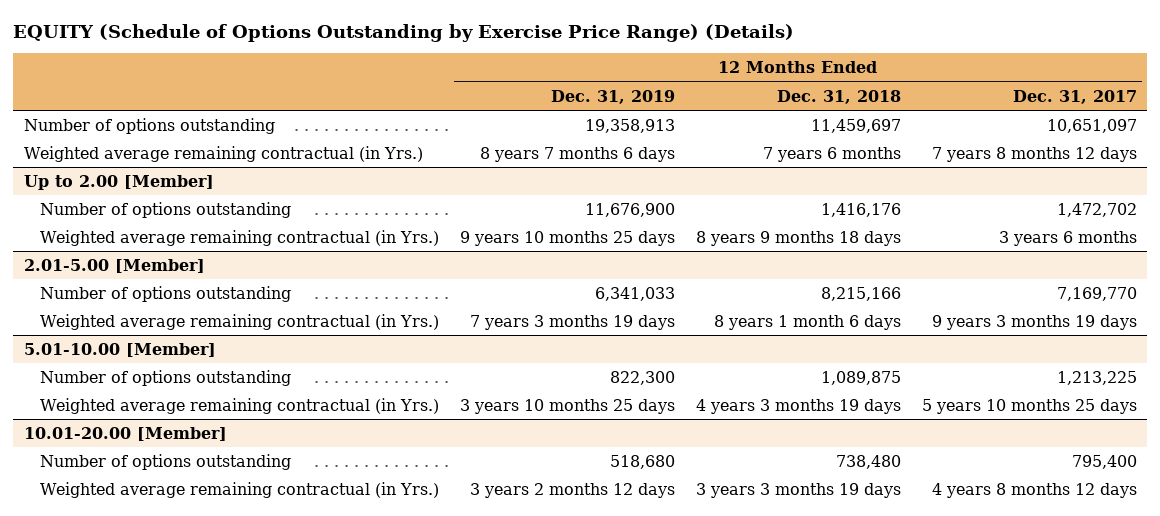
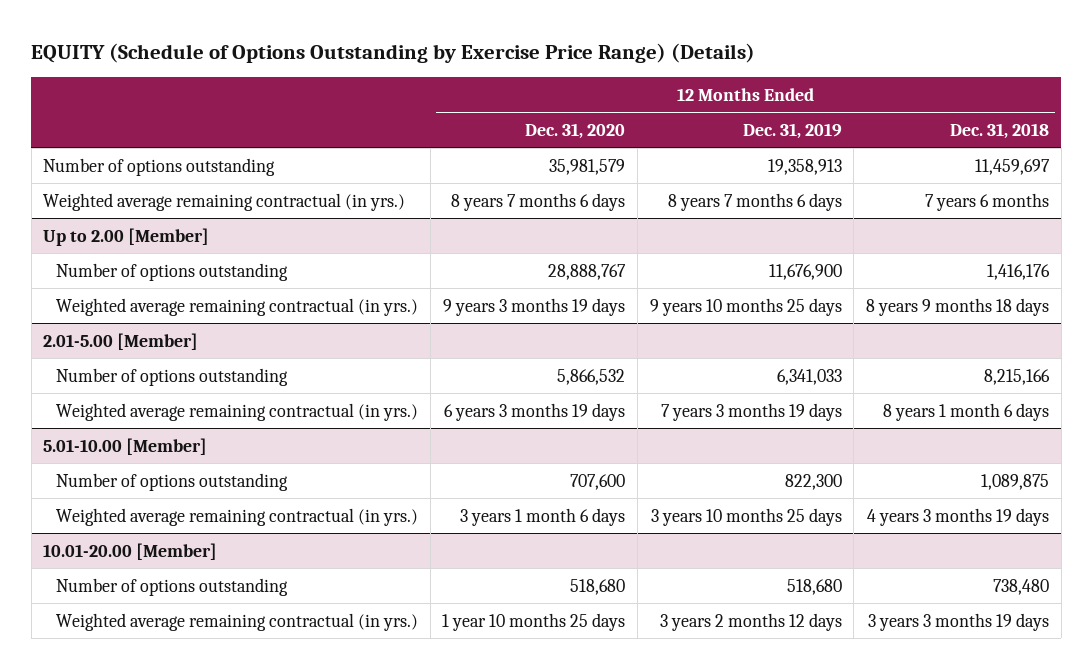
[1012,89,1137,104] Dec. 31, 2017 -> none
none -> [525,122,626,139] Dec. 31, 2020
[23,145,423,162] Weighted average remaining contractual (in Yrs.) -> [43,192,406,211] Weighted average remaining contractual (in yrs.)
[39,229,439,246] Weighted average remaining contractual (in Yrs.) -> [55,297,418,316] Weighted average remaining contractual (in yrs.)
[39,313,439,330] Weighted average remaining contractual (in Yrs.) -> [55,402,418,421] Weighted average remaining contractual (in yrs.)
[39,397,439,414] Weighted average remaining contractual (in Yrs.) -> [55,507,418,526] Weighted average remaining contractual (in yrs.)
[39,481,439,498] Weighted average remaining contractual (in Yrs.) -> [55,612,418,631] Weighted average remaining contractual (in yrs.)

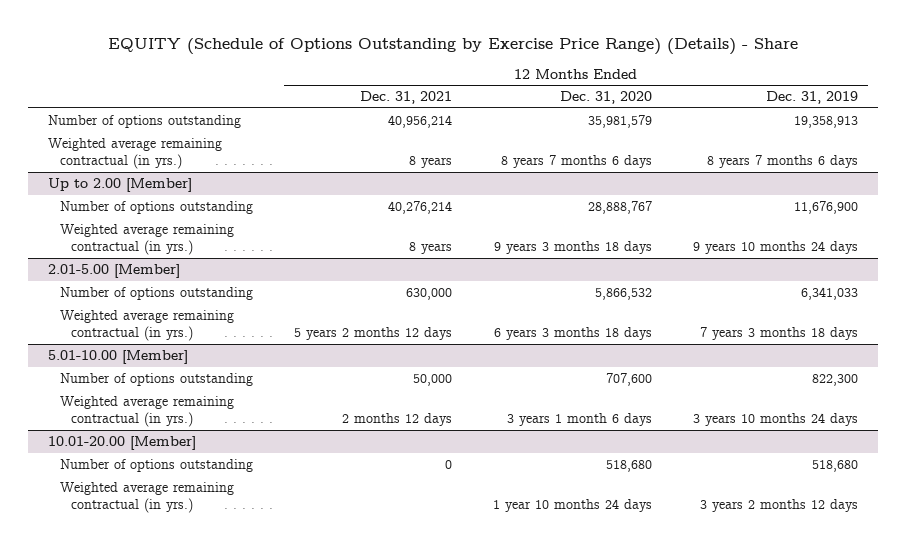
[31,43,756,64] EQUITY (Schedule of Options Outstanding by Exercise Price Range) (Details) -> [107,37,798,55] EQUITY (Schedule of Options Outstanding by Exercise Price Range) (Details) - Share
[949,122,1049,139] Dec. 31, 2018 -> none
none -> [359,91,452,105] Dec. 31, 2021
[443,297,626,316] 9 years 3 months 19 days -> [493,241,652,255] 9 years 3 months 18 days
[649,297,842,316] 9 years 10 months 25 days -> [692,241,858,255] 9 years 10 months 24 days
[444,402,626,421] 6 years 3 months 19 days -> [493,327,652,341] 6 years 3 months 18 days
[660,402,842,421] 7 years 3 months 19 days -> [699,327,858,341] 7 years 3 months 18 days
[650,507,842,526] 3 years 10 months 25 days -> [692,413,858,427] 3 years 10 months 24 days
[442,612,626,631] 1 year 10 months 25 days -> [492,499,652,513] 1 year 10 months 24 days

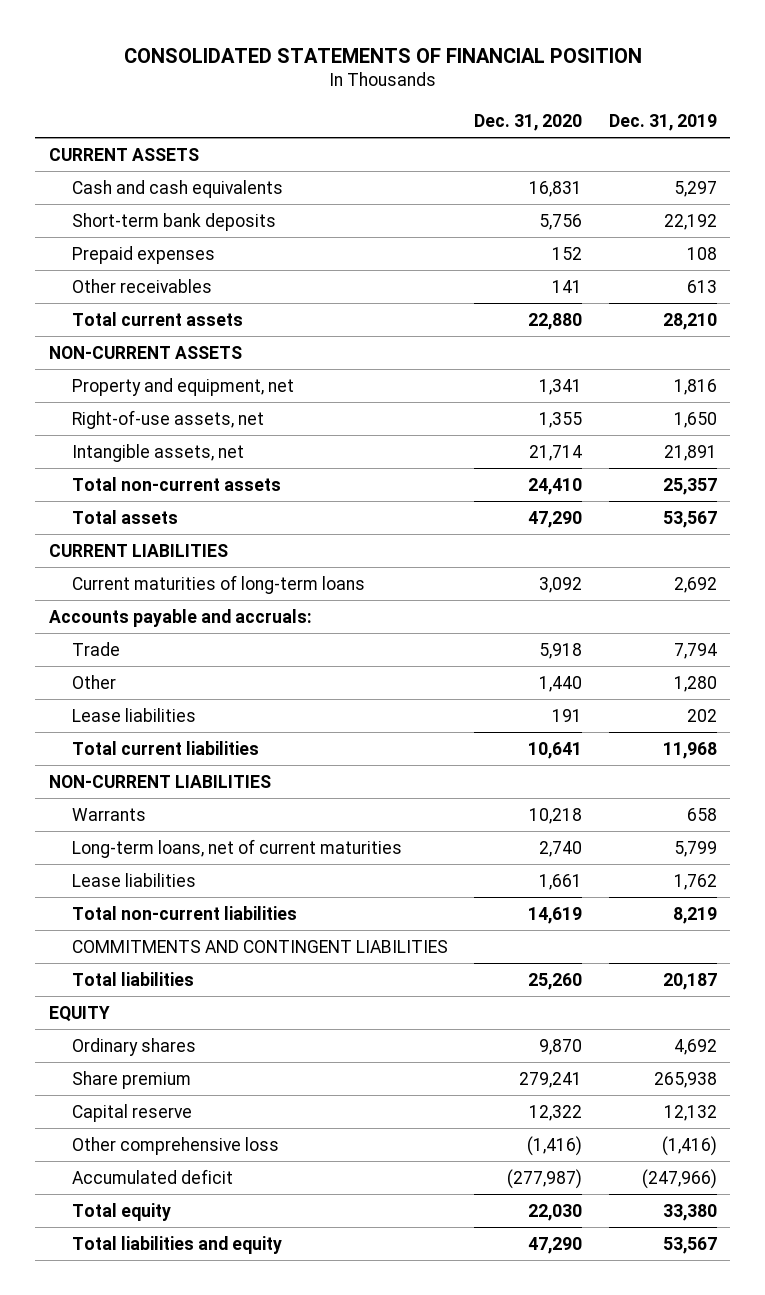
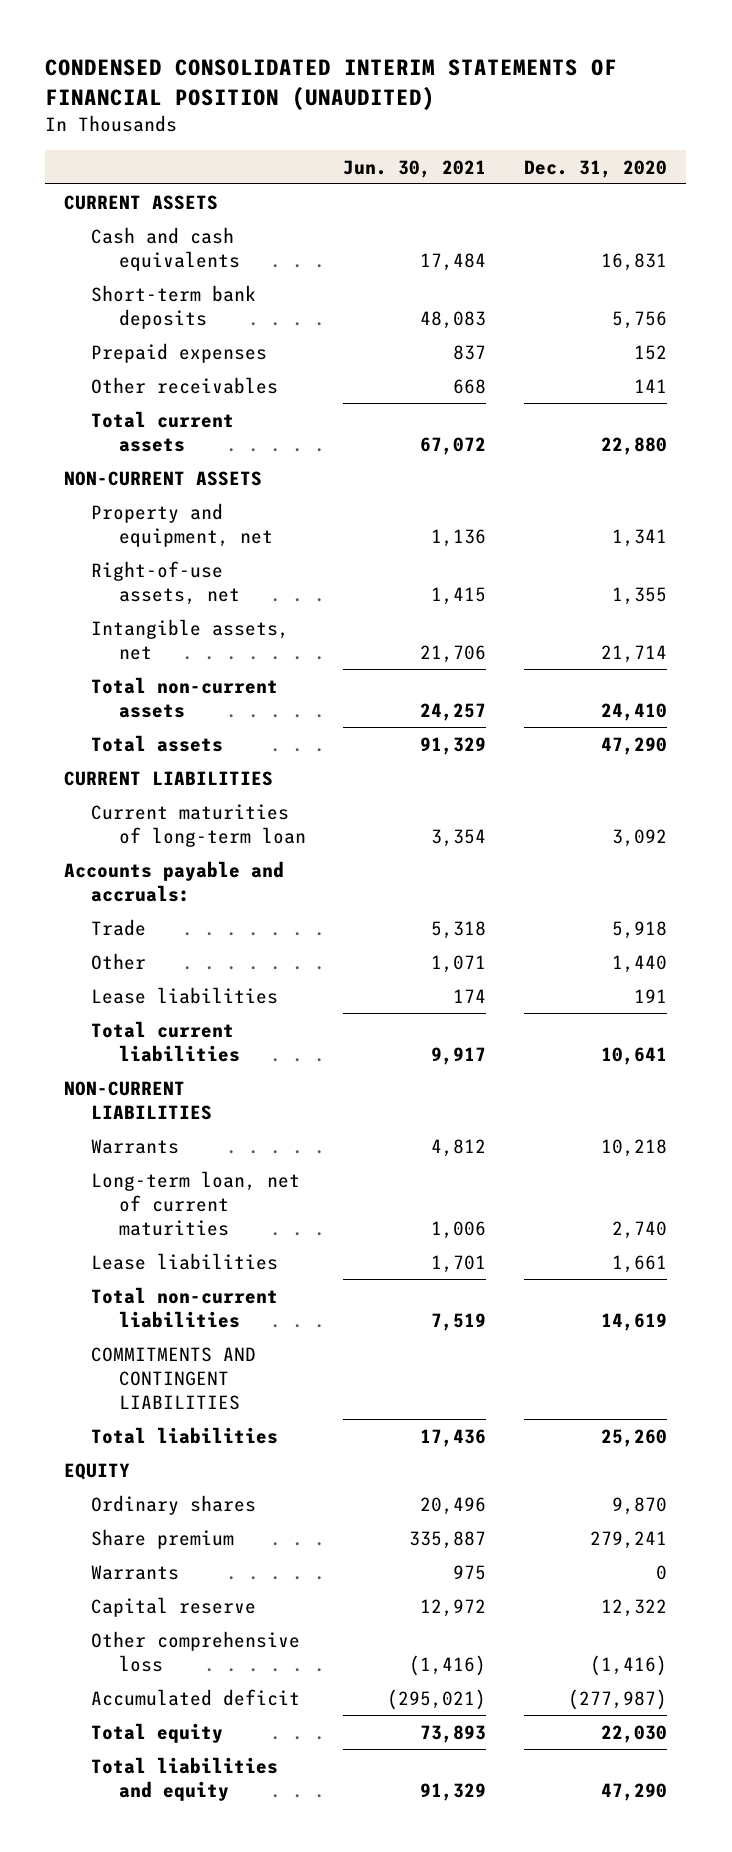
[123,47,642,63] CONSOLIDATED STATEMENTS OF FINANCIAL POSITION -> [45,59,618,110] CONDENSED CONSOLIDATED INTERIM STATEMENTS OF FINANCIAL POSITION (UNAUDITED)
[608,113,717,131] Dec. 31, 2019 -> none
none -> [343,159,487,178] Jun. 30, 2021
[72,574,366,594] Current maturities of long-term loans -> [91,803,306,847] Current maturities of long-term loan
[72,838,403,858] Long-term loans, net of current maturities -> [91,1170,301,1237] Long-term loan, net of current maturities
none -> [91,1564,180,1580] Warrants

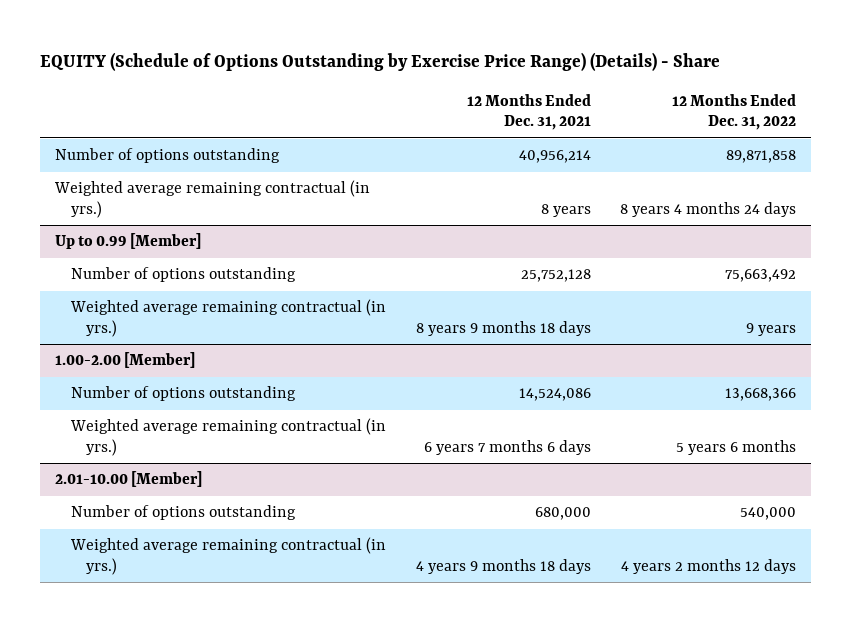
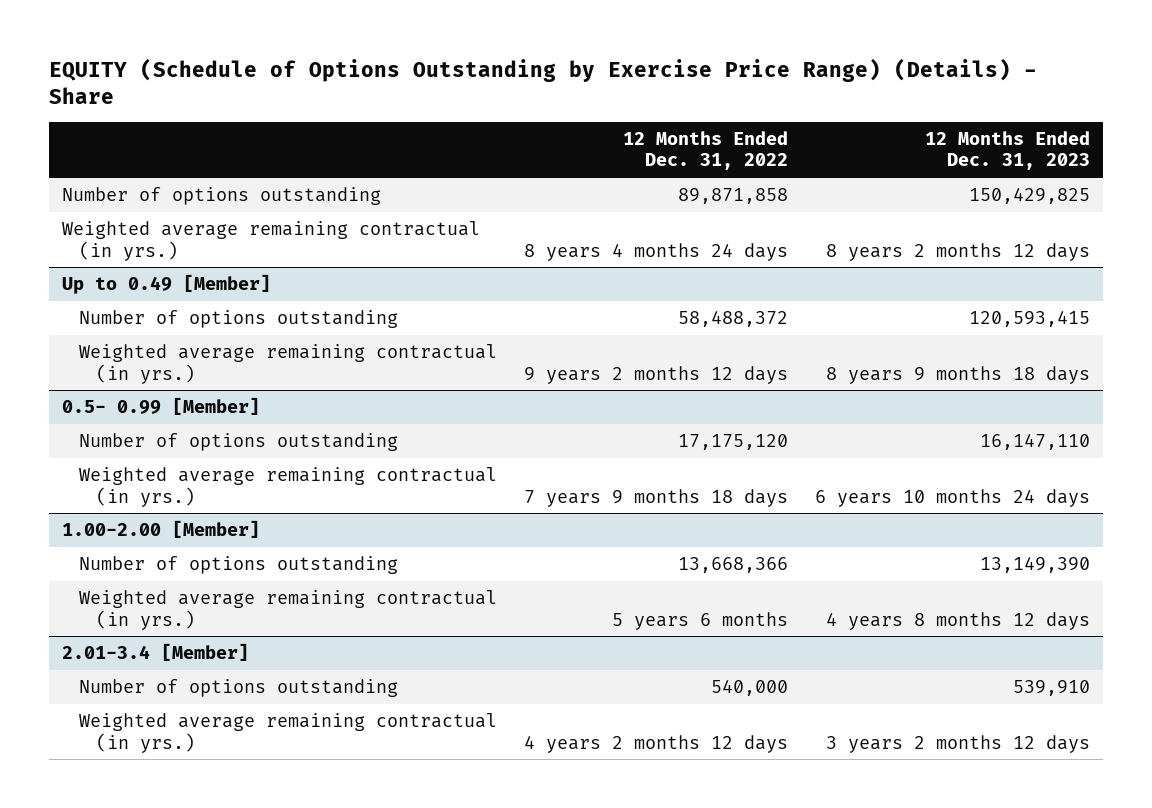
[466,93,591,131] 12 Months Ended Dec. 31, 2021 -> none
none -> [924,130,1090,171] 12 Months Ended Dec. 31, 2023
[55,233,202,250] Up to 0.99 [Member] -> [62,274,272,295] Up to 0.49 [Member]
[725,269,797,283] 75,663,492 -> [678,311,789,328] 58,488,372
[746,322,797,336] 9 years -> [524,365,789,384] 9 years 2 months 12 days
none -> [62,397,261,416] 0.5- 0.99 [Member]
none -> [79,433,399,452] Number of options outstanding
none -> [79,467,498,507] Weighted average remaining contractual (in yrs.)
[55,471,203,488] 2.01-10.00 [Member] -> none
none -> [62,643,250,662] 2.01-3.4 [Member]

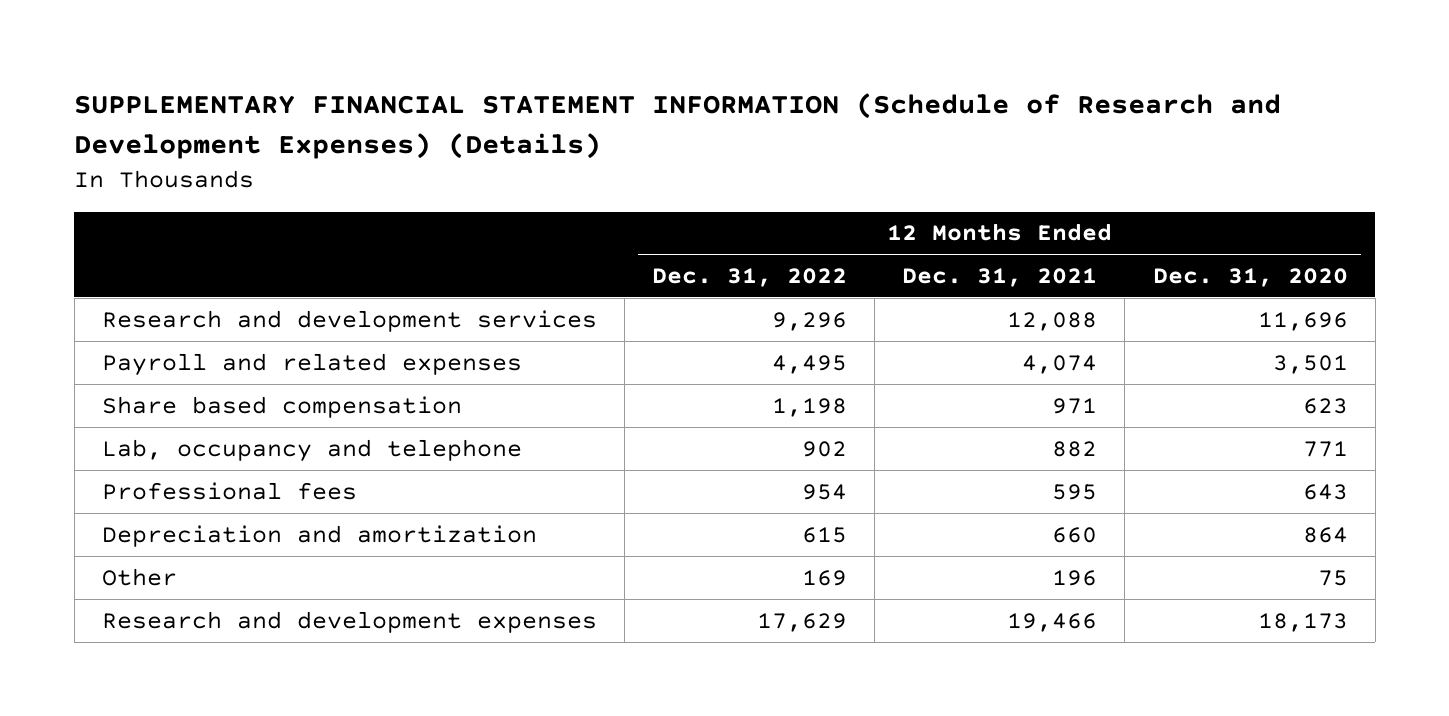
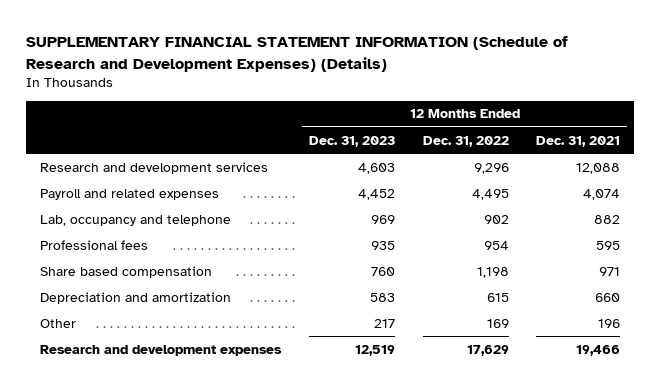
[1152,267,1348,287] Dec. 31, 2020 -> none
none -> [308,135,395,147] Dec. 31, 2023
[101,395,462,418] Share based compensation -> [40,265,213,278] Share based compensation

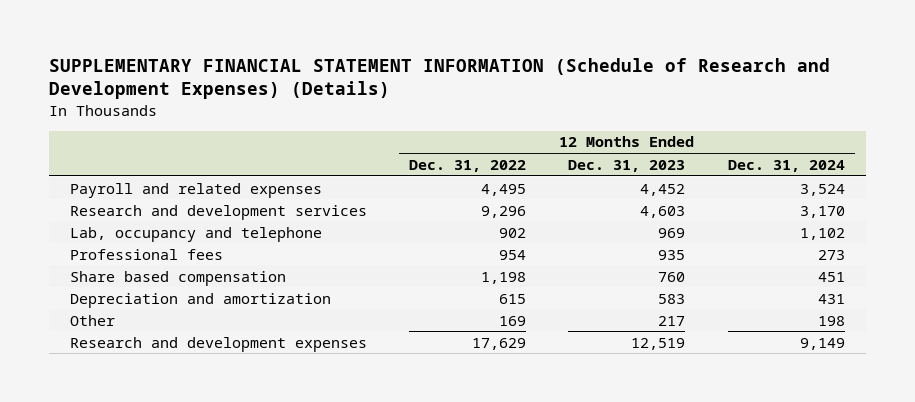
[536,135,621,147] Dec. 31, 2021 -> none
none -> [727,159,845,172] Dec. 31, 2024
[40,161,269,174] Research and development services -> [69,204,367,220] Research and development services

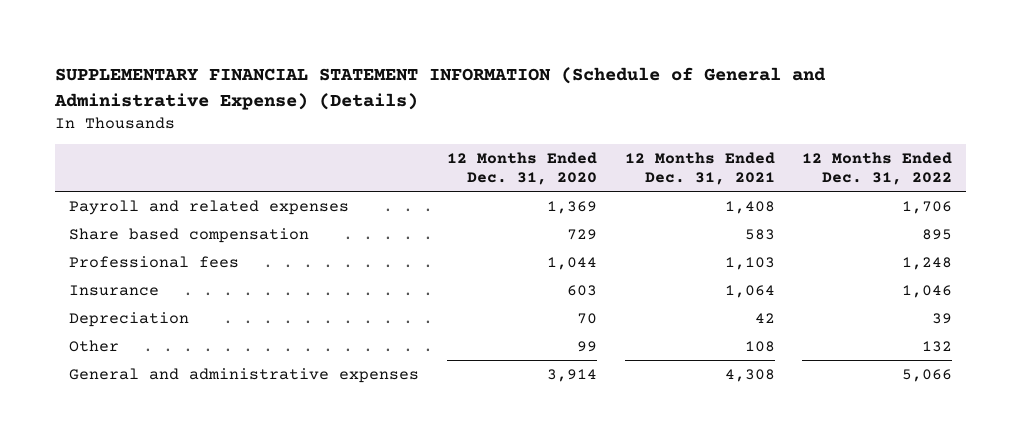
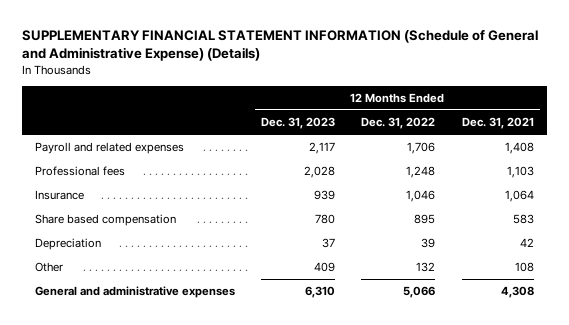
[446,151,597,185] 12 Months Ended Dec. 31, 2020 -> none
none -> [261,117,336,130] Dec. 31, 2023
[68,227,309,243] Share based compensation -> [35,214,177,227] Share based compensation

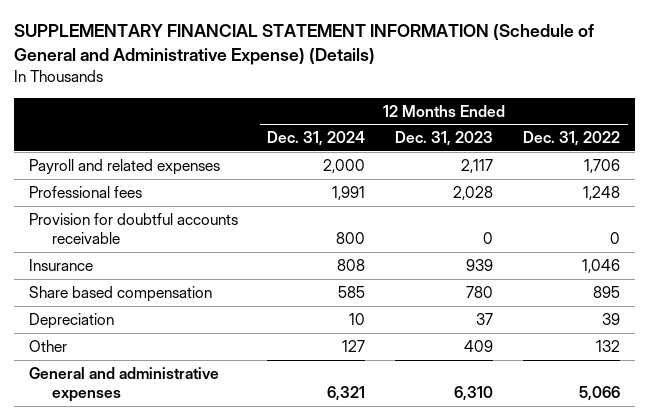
[461,117,534,130] Dec. 31, 2021 -> none
none -> [267,131,366,147] Dec. 31, 2024
none -> [28,212,238,245] Provision for doubtful accounts receivable

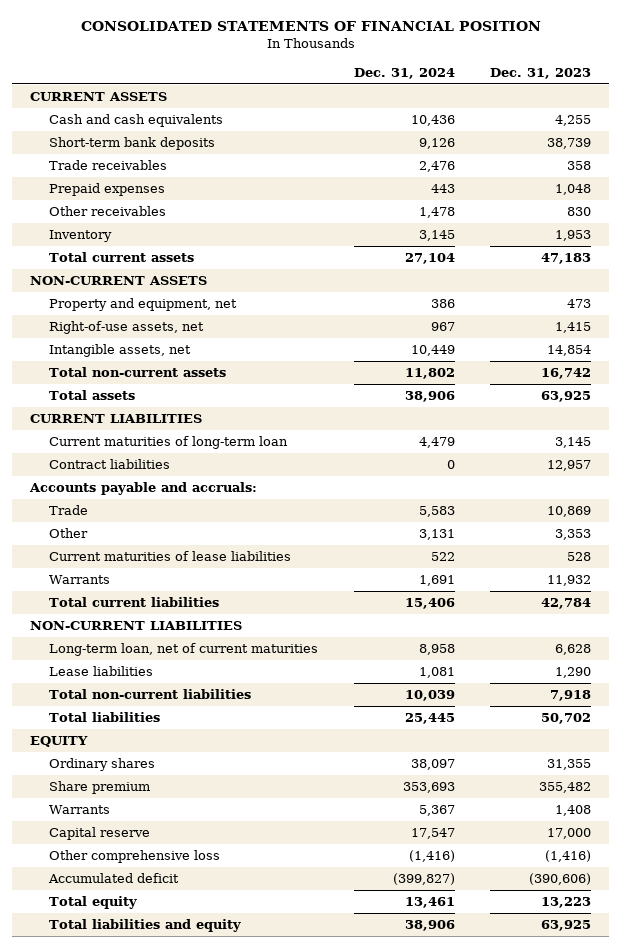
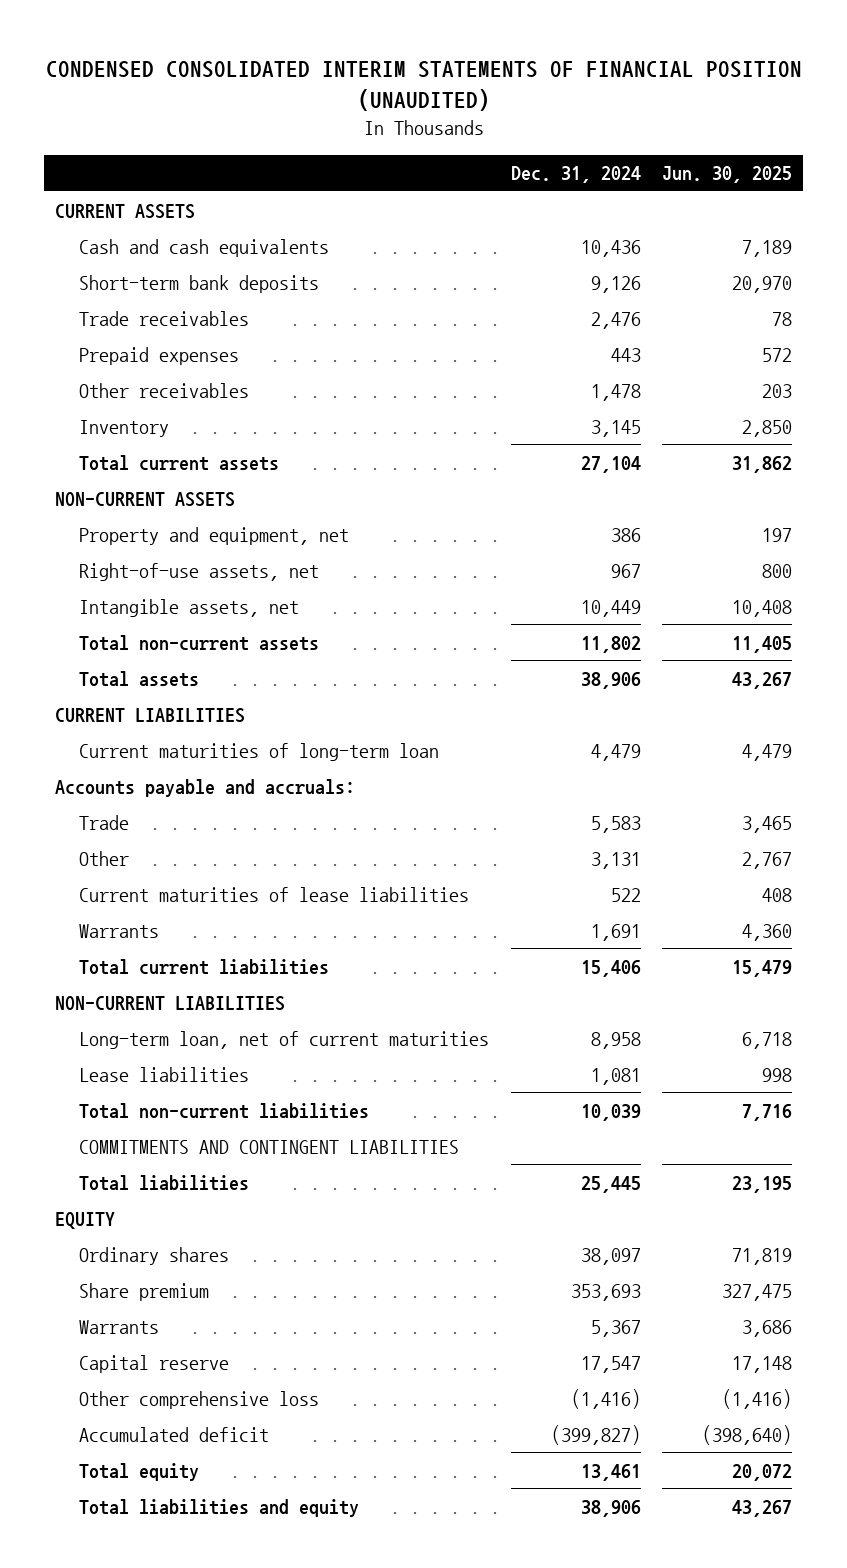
[80,21,541,32] CONSOLIDATED STATEMENTS OF FINANCIAL POSITION -> [45,60,802,112] CONDENSED CONSOLIDATED INTERIM STATEMENTS OF FINANCIAL POSITION (UNAUDITED)
[490,67,592,79] Dec. 31, 2023 -> none
none -> [662,166,793,184] Jun. 30, 2025
[48,459,170,470] Contract liabilities -> none
none -> [79,1139,460,1154] COMMITMENTS AND CONTINGENT LIABILITIES

